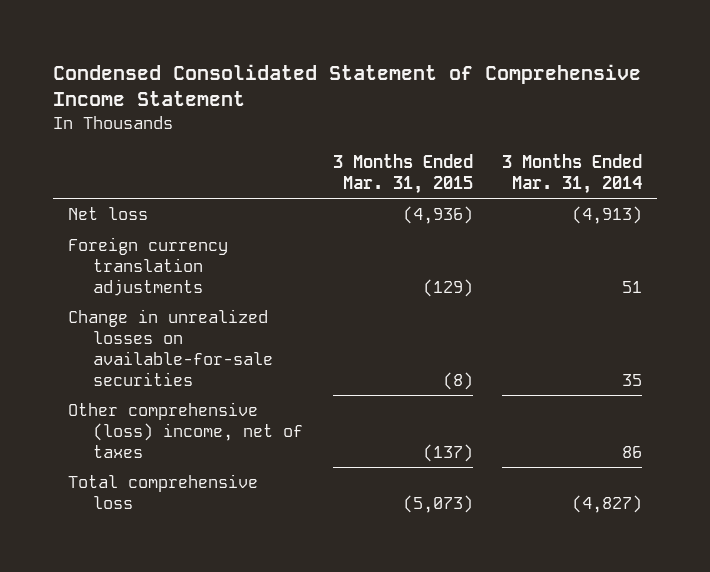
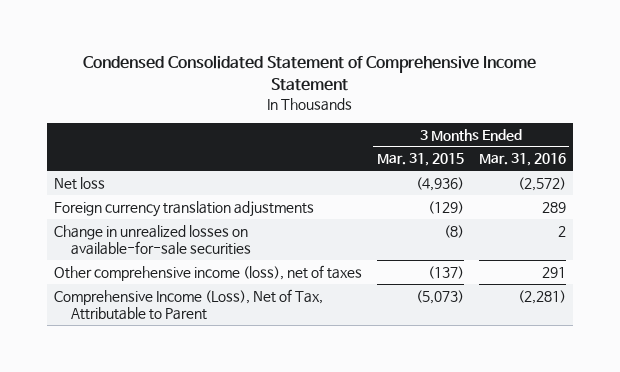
[502,153,643,194] 3 Months Ended Mar. 31, 2014 -> none
none -> [478,153,566,167] Mar. 31, 2016
[68,402,303,458] Other comprehensive (loss) income, net of taxes -> [54,264,363,281] Other comprehensive income (loss), net of taxes
[68,474,259,510] Total comprehensive loss -> [54,288,324,320] Comprehensive Income (Loss), Net of Tax, Attributable to Parent

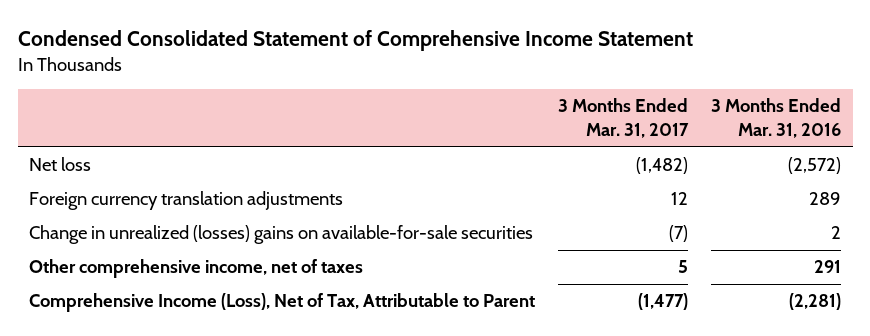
[376,153,464,167] Mar. 31, 2015 -> none
none -> [558,98,690,139] 3 Months Ended Mar. 31, 2017
[54,224,251,255] Change in unrealized losses on available-for-sale securities -> [29,225,534,245] Change in unrealized (losses) gains on available-for-sale securities
[54,264,363,281] Other comprehensive income (loss), net of taxes -> [29,259,364,279] Other comprehensive income, net of taxes

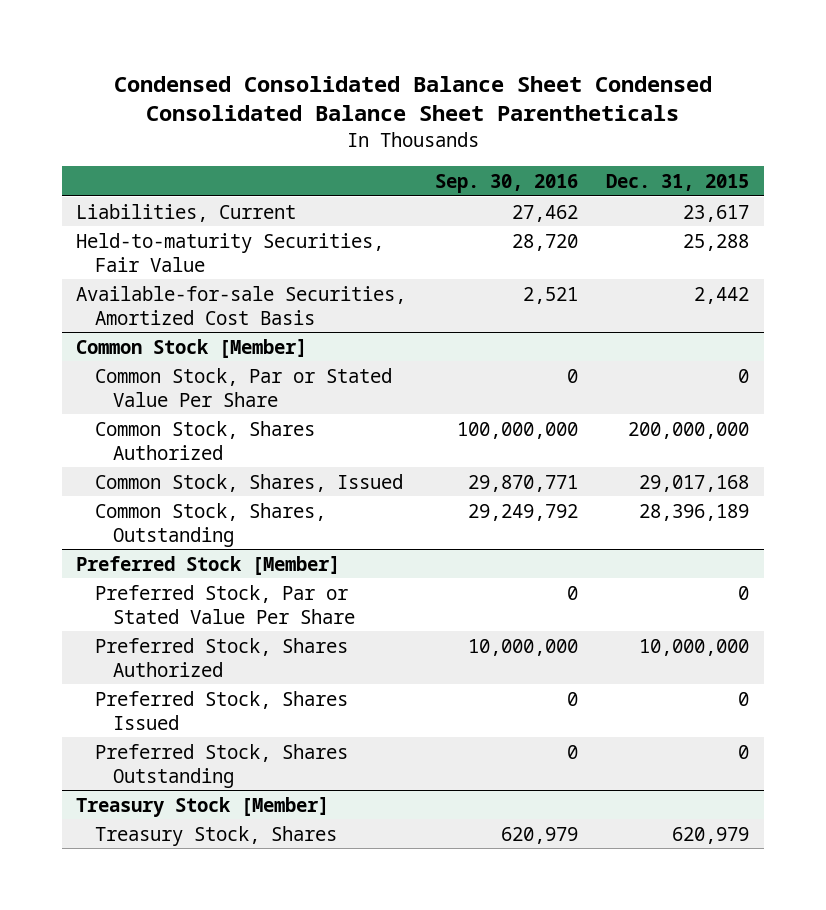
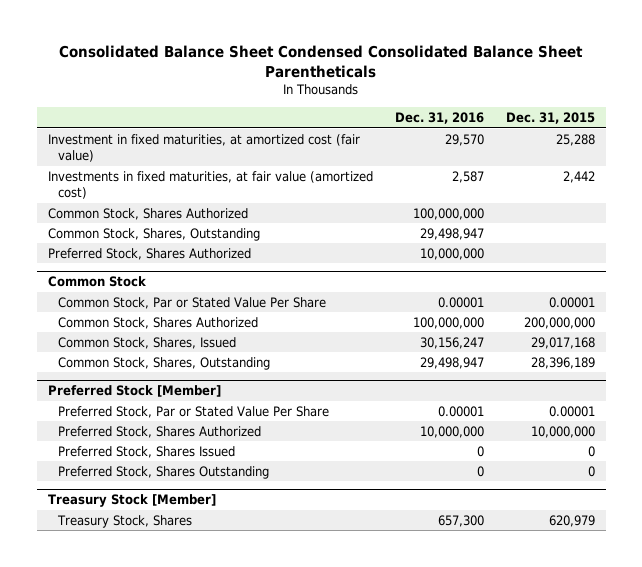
[113,75,712,122] Condensed Consolidated Balance Sheet Condensed Consolidated Balance Sheet Parentheticals -> [59,44,584,78] Consolidated Balance Sheet Condensed Consolidated Balance Sheet Parentheticals
[434,173,578,193] Sep. 30, 2016 -> none
none -> [394,112,484,125] Dec. 31, 2016
[76,203,297,222] Liabilities, Current -> none
[76,232,385,272] Held-to-maturity Securities, Fair Value -> [47,133,360,163] Investment in fixed maturities, at amortized cost (fair value)
[76,285,407,325] Available-for-sale Securities, Amortized Cost Basis -> [47,170,373,200] Investments in fixed maturities, at fair value (amortized cost)
none -> [47,207,248,220] Common Stock, Shares Authorized
none -> [47,227,260,241] Common Stock, Shares, Outstanding
none -> [47,247,251,260] Preferred Stock, Shares Authorized
[76,338,308,358] Common Stock [Member] -> [47,276,146,288] Common Stock
[738,368,750,383] 0 -> [548,296,595,308] 0.00001
[738,585,750,600] 0 -> [548,405,595,417] 0.00001

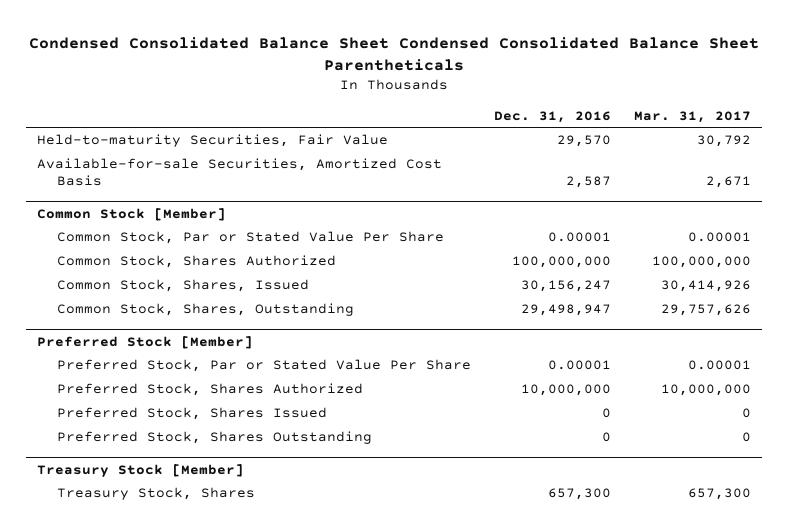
[59,44,584,78] Consolidated Balance Sheet Condensed Consolidated Balance Sheet Parentheticals -> [28,36,759,71] Condensed Consolidated Balance Sheet Condensed Consolidated Balance Sheet Parentheticals
[505,112,595,125] Dec. 31, 2015 -> none
none -> [633,110,751,123] Mar. 31, 2017
[47,207,248,220] Common Stock, Shares Authorized -> none
[47,227,260,241] Common Stock, Shares, Outstanding -> none
[47,247,251,260] Preferred Stock, Shares Authorized -> none
[47,133,360,163] Investment in fixed maturities, at amortized cost (fair value) -> [37,134,389,148] Held-to-maturity Securities, Fair Value
[47,170,373,200] Investments in fixed maturities, at fair value (amortized cost) -> [37,158,443,187] Available-for-sale Securities, Amortized Cost Basis
[47,276,146,288] Common Stock -> [37,207,227,221] Common Stock [Member]

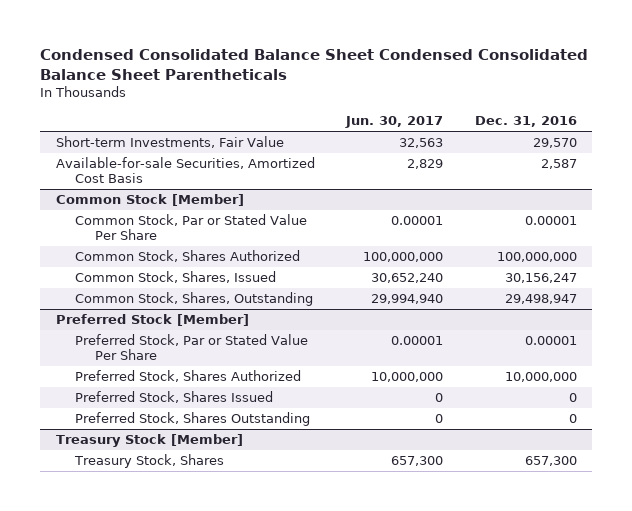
[633,110,751,123] Mar. 31, 2017 -> none
none -> [345,116,444,129] Jun. 30, 2017
[37,134,389,148] Held-to-maturity Securities, Fair Value -> [55,136,284,149] Short-term Investments, Fair Value

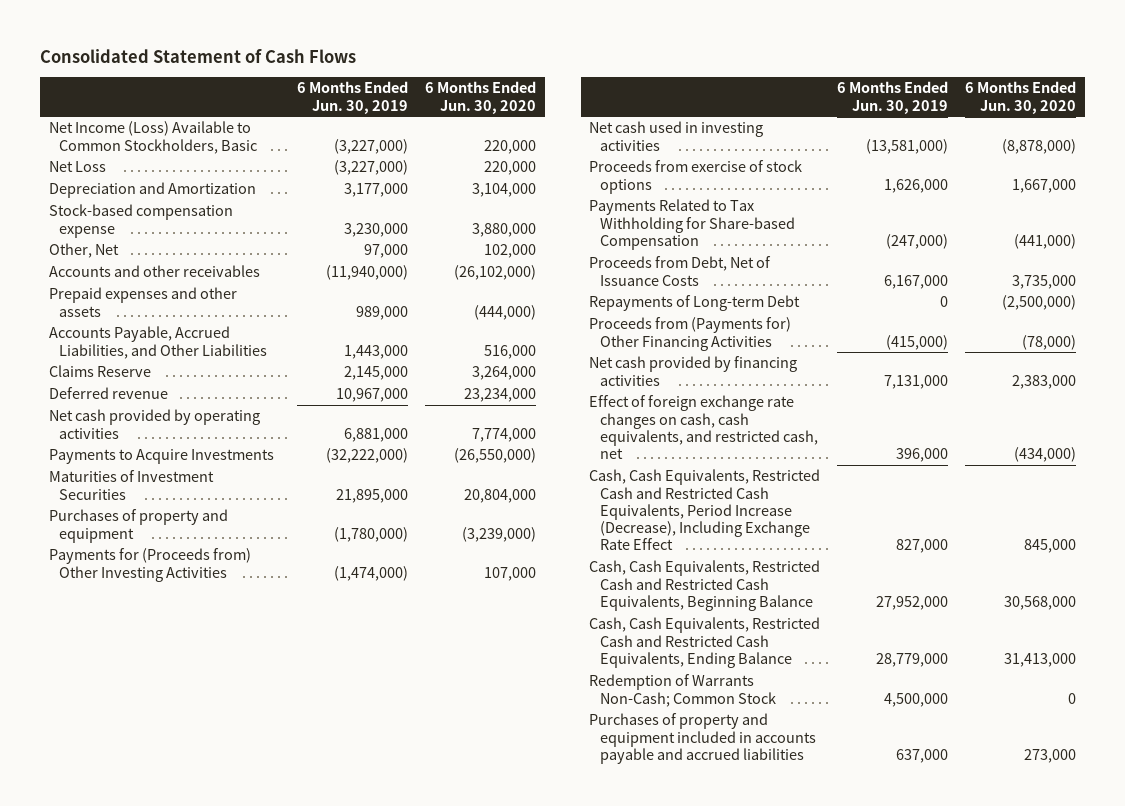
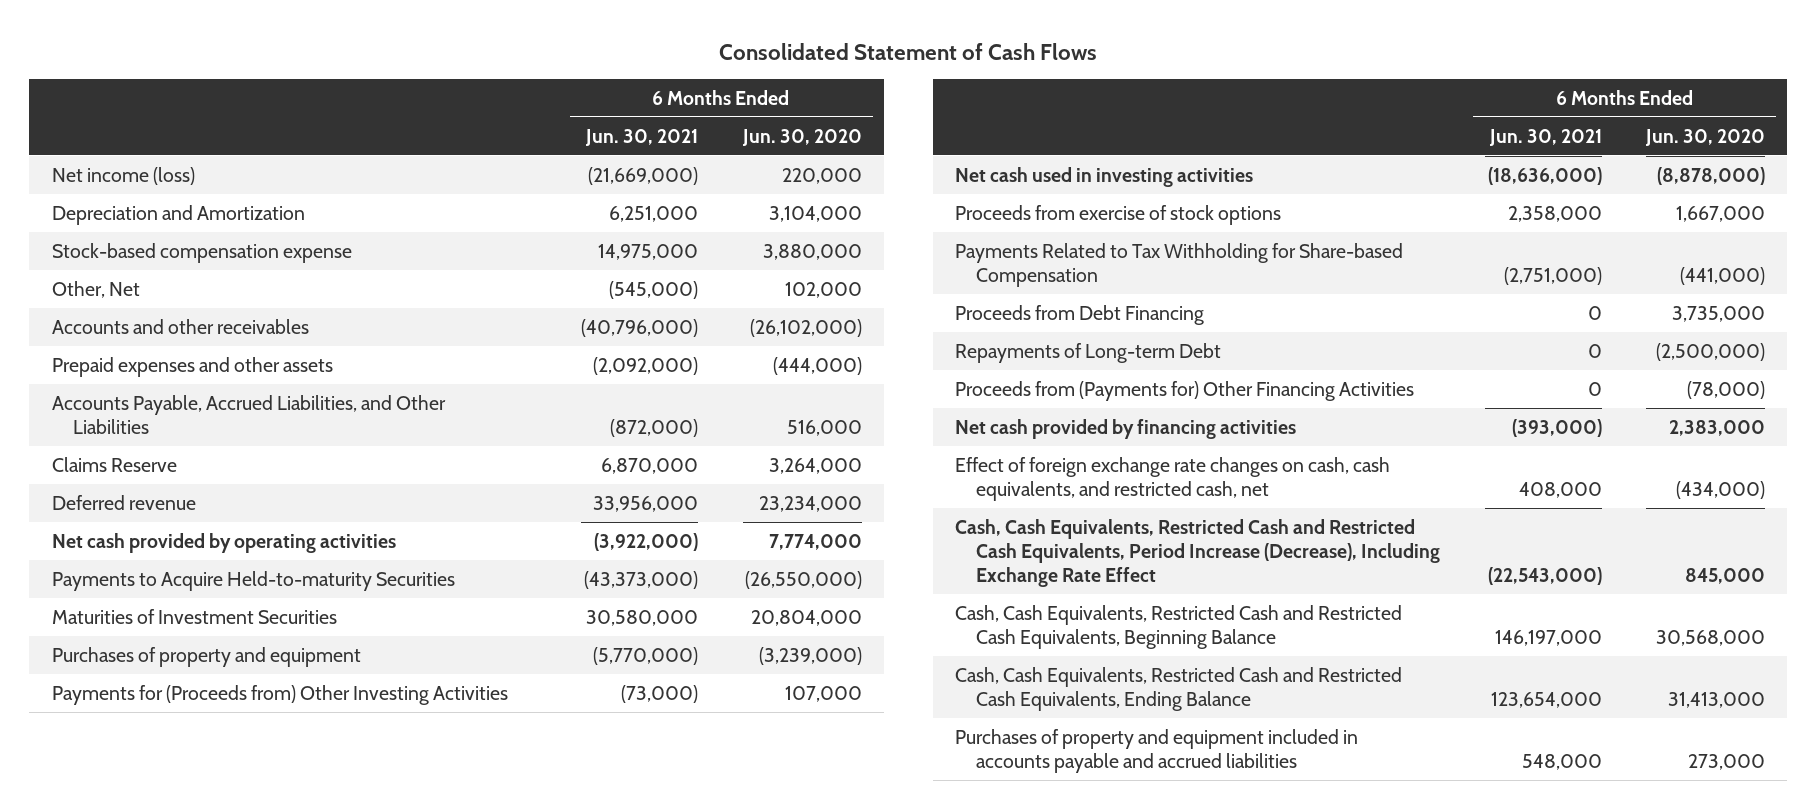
[296,81,408,114] 6 Months Ended Jun. 30, 2019 -> none
none -> [585,128,699,146] Jun. 30, 2021
[48,161,106,173] Net Loss -> none
[48,121,258,154] Net Income (Loss) Available to Common Stockholders, Basic -> [51,166,195,185] Net income (loss)
[48,449,274,465] Payments to Acquire Investments -> [51,570,455,591] Payments to Acquire Held-to-maturity Securities
[589,256,772,286] Proceeds from Debt, Net of Issuance Costs -> [955,304,1205,325] Proceeds from Debt Financing
[589,674,776,707] Redemption of Warrants Non-Cash; Common Stock -> none

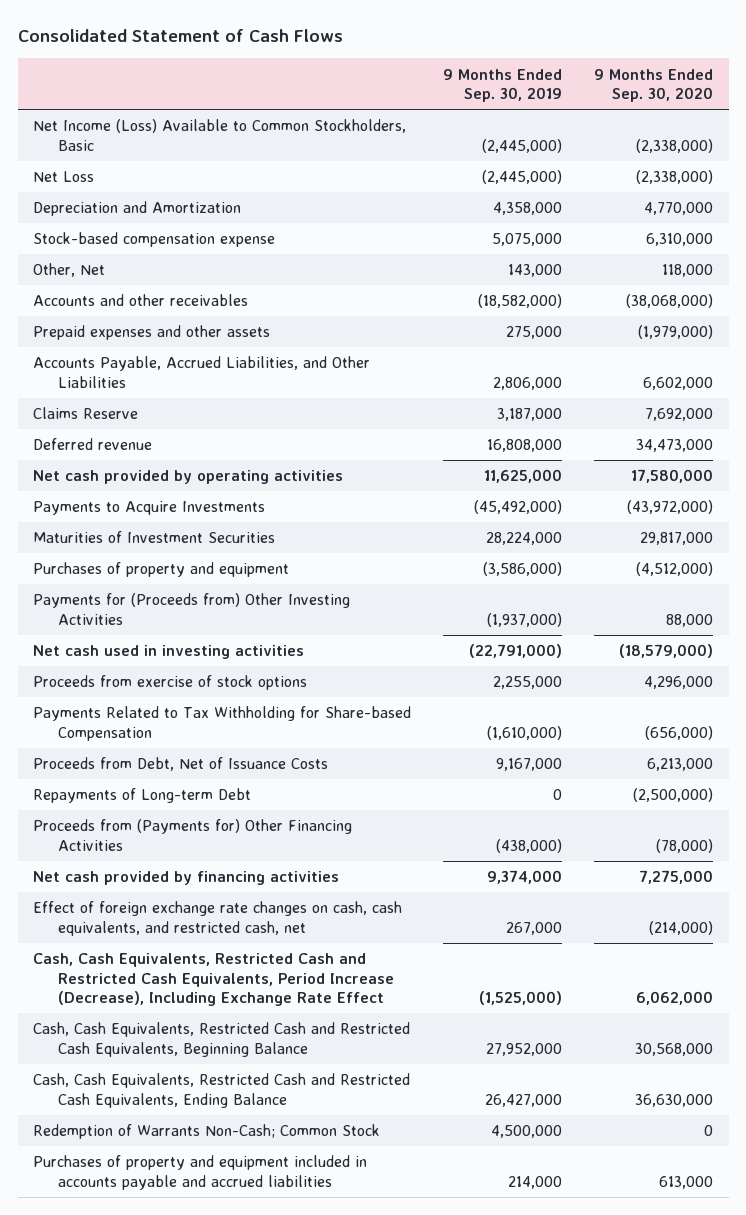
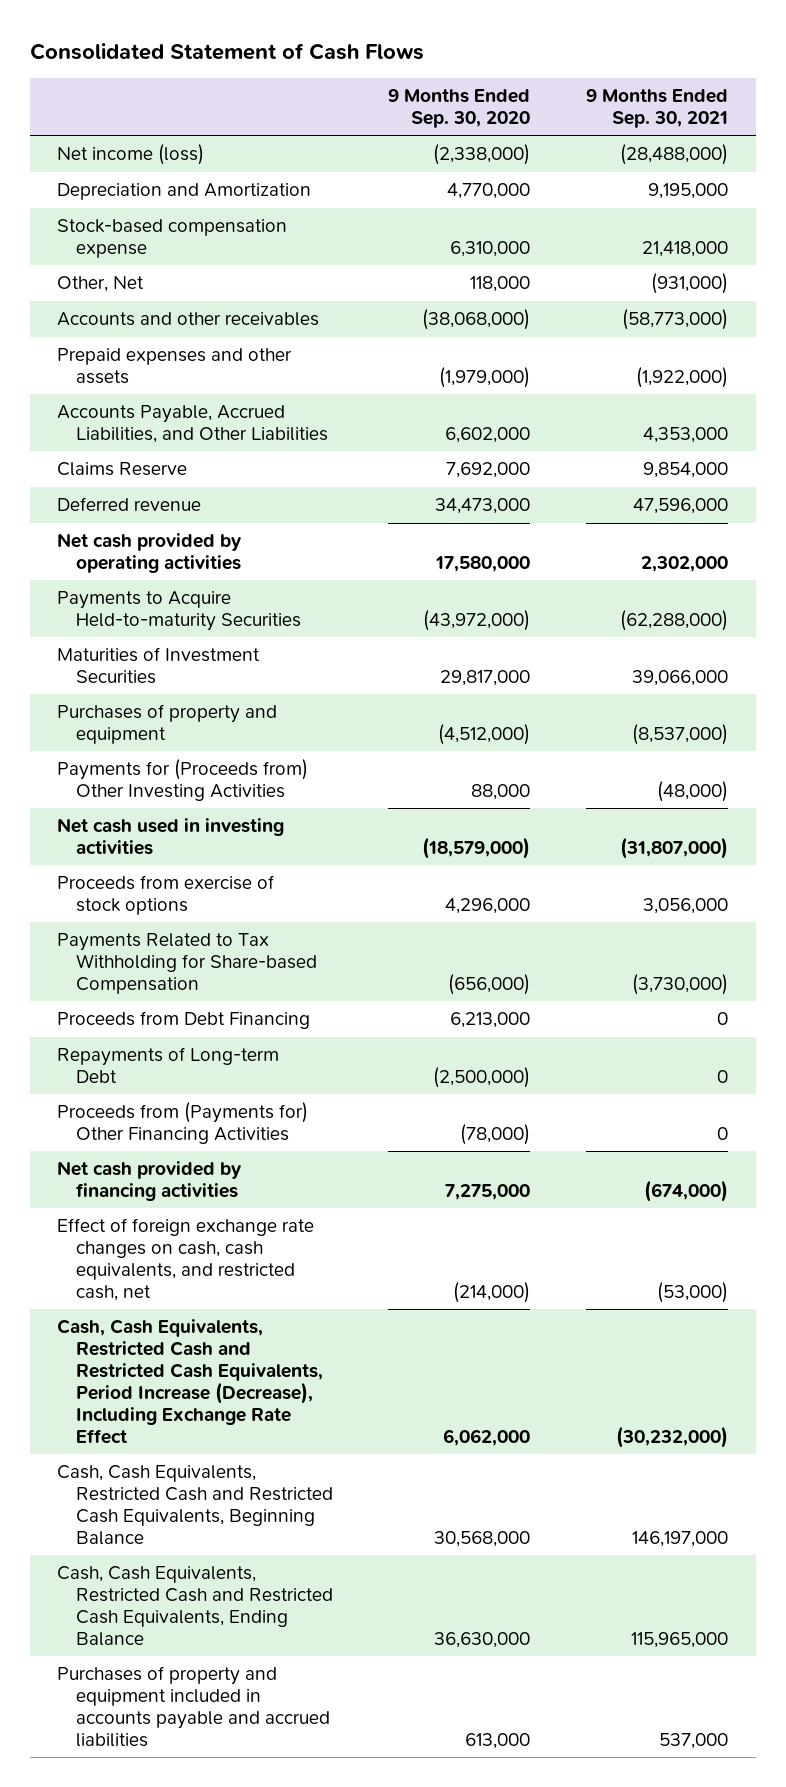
[443,68,563,103] 9 Months Ended Sep. 30, 2019 -> none
none -> [586,89,729,129] 9 Months Ended Sep. 30, 2021
[33,171,95,183] Net Loss -> none
[33,119,407,151] Net Income (Loss) Available to Common Stockholders, Basic -> [57,144,205,166] Net income (loss)
[33,501,266,516] Payments to Acquire Investments -> [57,591,301,632] Payments to Acquire Held-to-maturity Securities
[33,757,329,772] Proceeds from Debt, Net of Issuance Costs -> [57,1011,311,1030] Proceeds from Debt Financing
[33,1124,381,1140] Redemption of Warrants Non-Cash; Common Stock -> none

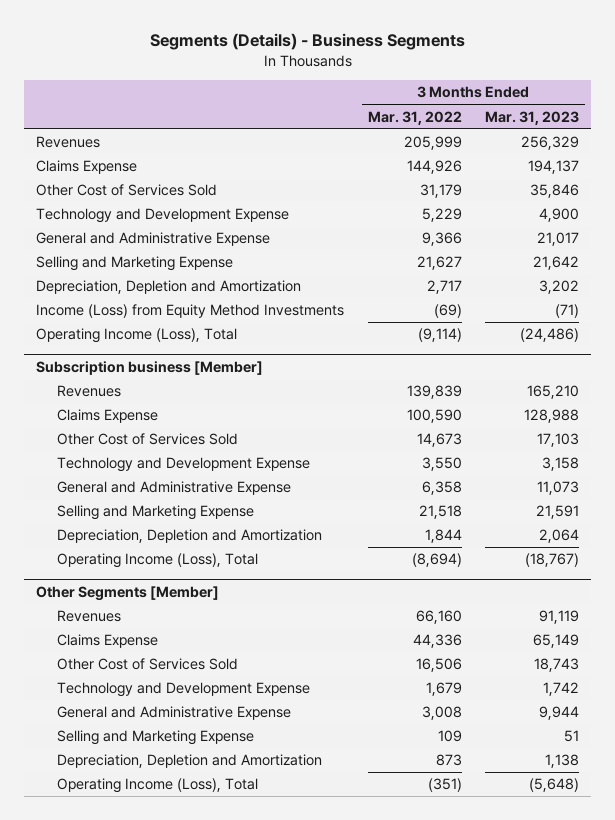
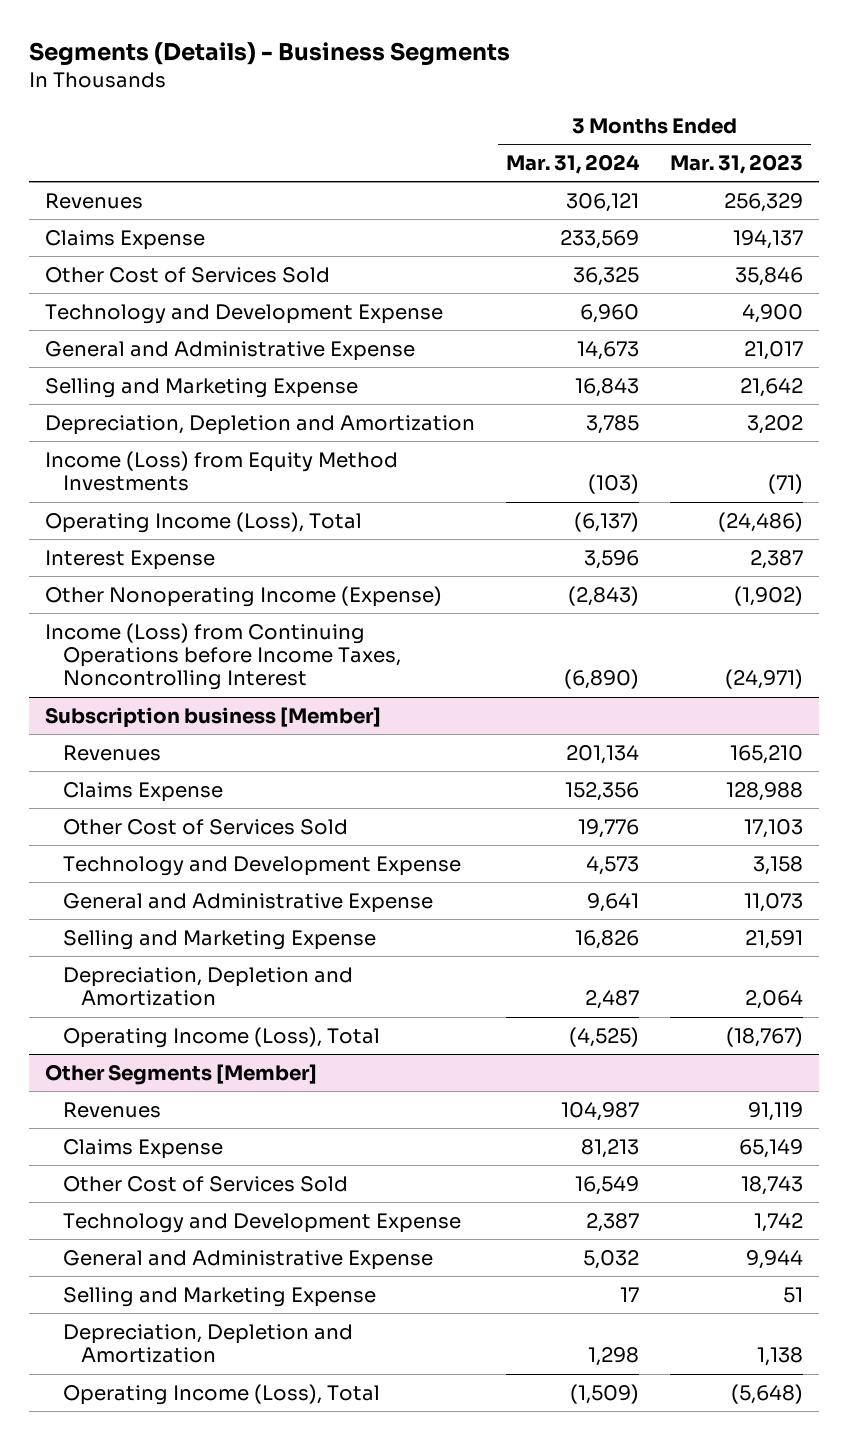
[367,110,462,125] Mar. 31, 2022 -> none
none -> [506,154,641,175] Mar. 31, 2024
none -> [44,549,215,570] Interest Expense
none -> [44,585,442,607] Other Nonoperating Income (Expense)
none -> [44,622,401,691] Income (Loss) from Continuing Operations before Income Taxes, Noncontrolling Interest

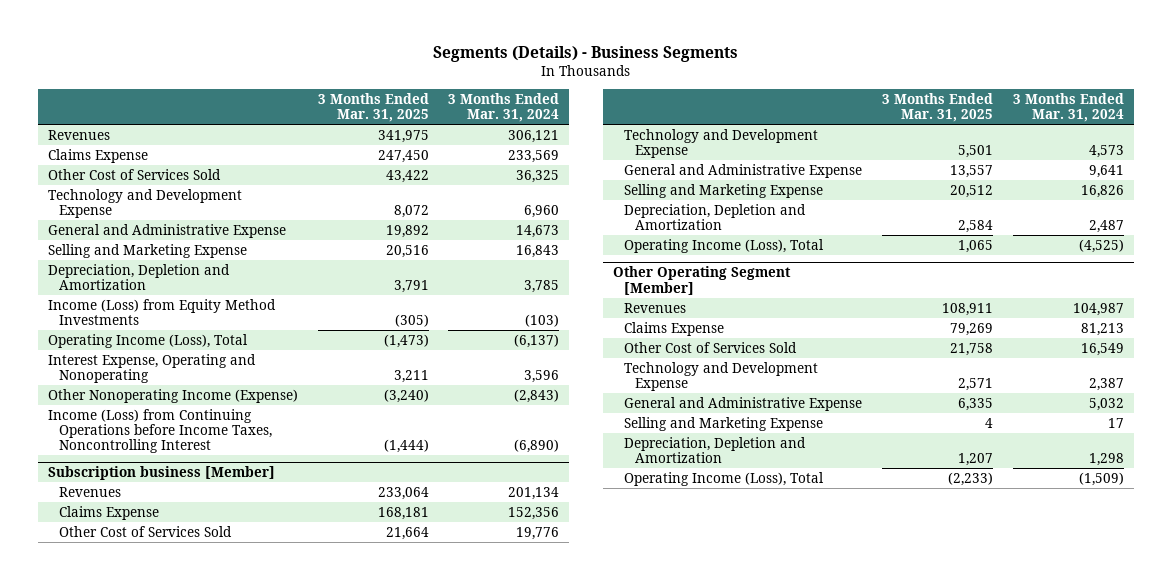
[670,154,804,175] Mar. 31, 2023 -> none
none -> [317,93,429,123] 3 Months Ended Mar. 31, 2025
[44,549,215,570] Interest Expense -> [47,353,256,383] Interest Expense, Operating and Nonoperating
[44,1063,317,1085] Other Segments [Member] -> [612,266,791,295] Other Operating Segment [Member]

